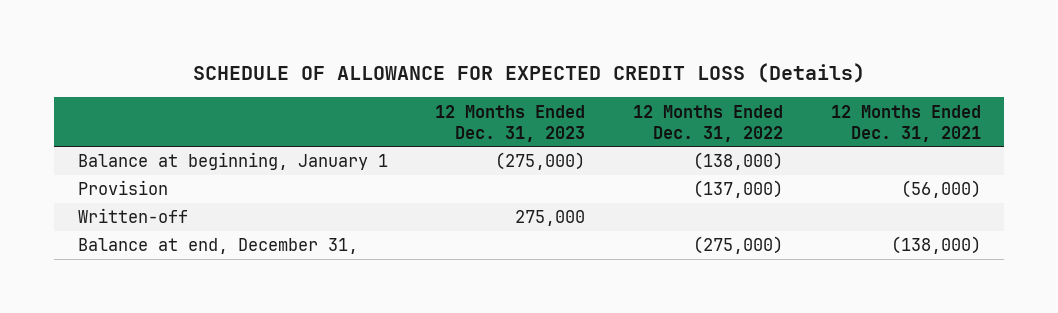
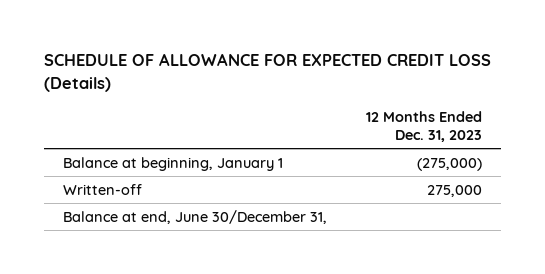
[633,104,784,142] 12 Months Ended Dec. 31, 2022 -> none
[830,104,981,142] 12 Months Ended Dec. 31, 2021 -> none
[77,180,168,196] Provision -> none
[77,238,358,255] Balance at end, December 31, -> [63,209,328,224] Balance at end, June 30/December 31,

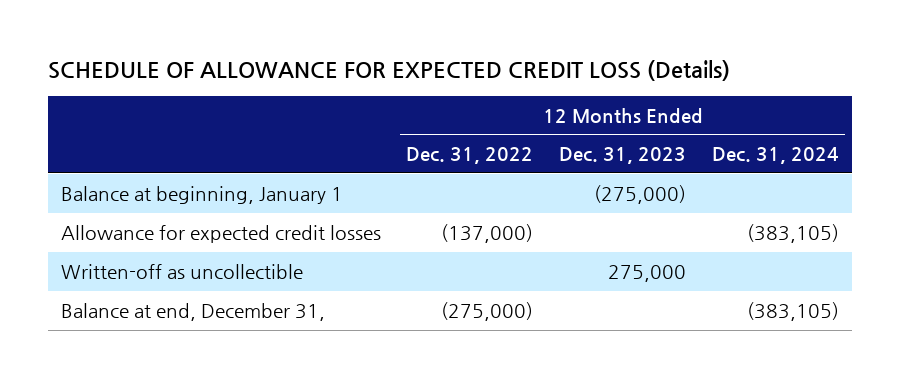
none -> [406,147,534,165] Dec. 31, 2022
none -> [711,147,839,165] Dec. 31, 2024
none -> [60,224,381,243] Allowance for expected credit losses
[63,183,143,195] Written-off -> [60,263,303,279] Written-off as uncollectible
[63,209,328,224] Balance at end, June 30/December 31, -> [60,302,325,321] Balance at end, December 31,

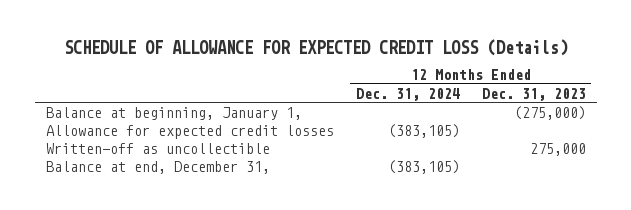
[406,147,534,165] Dec. 31, 2022 -> none
[60,185,343,204] Balance at beginning, January 1 -> [45,106,302,120] Balance at beginning, January 1,

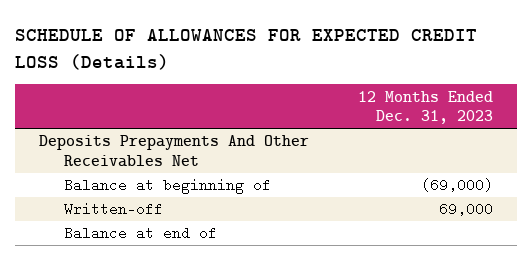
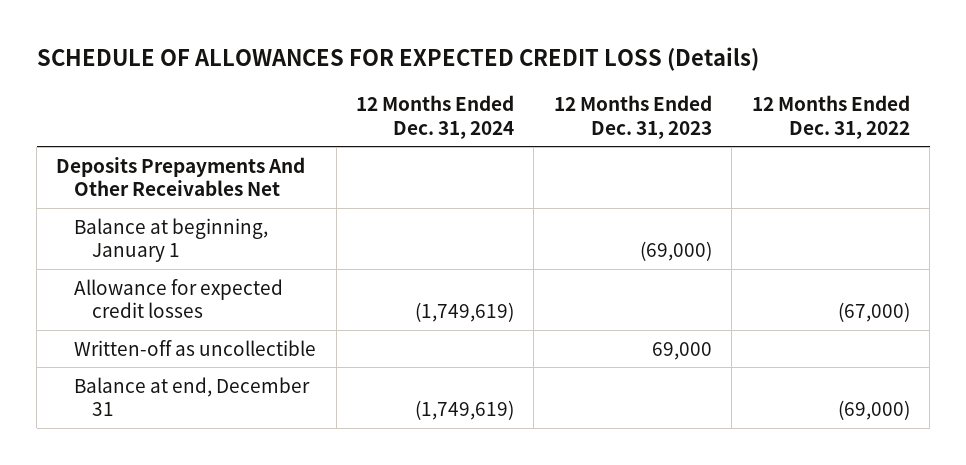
none -> [356,95,515,139] 12 Months Ended Dec. 31, 2024
none -> [751,95,910,139] 12 Months Ended Dec. 31, 2022
[63,178,271,195] Balance at beginning of -> [74,217,269,263] Balance at beginning, January 1
none -> [74,278,284,319] Allowance for expected credit losses
[63,202,163,217] Written-off -> [74,339,317,356] Written-off as uncollectible
[63,226,217,241] Balance at end of -> [74,376,311,417] Balance at end, December 31

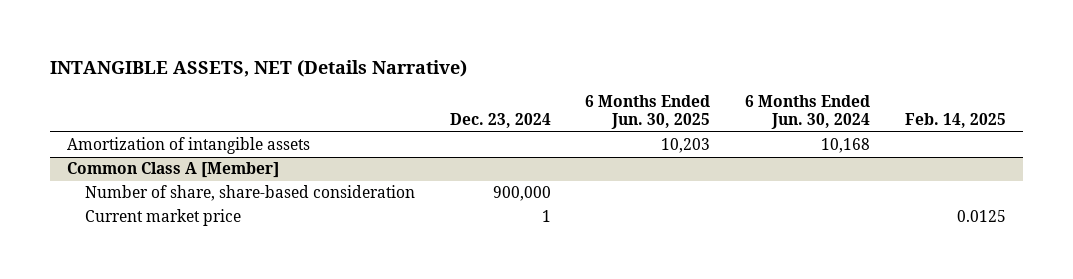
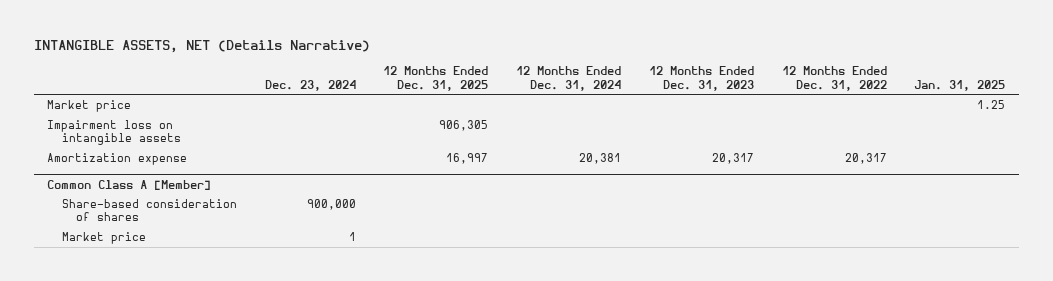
[585,95,711,130] 6 Months Ended Jun. 30, 2025 -> none
[745,95,871,130] 6 Months Ended Jun. 30, 2024 -> none
[904,113,1006,129] Feb. 14, 2025 -> none
none -> [383,66,489,91] 12 Months Ended Dec. 31, 2025
none -> [516,66,622,91] 12 Months Ended Dec. 31, 2024
none -> [648,66,754,91] 12 Months Ended Dec. 31, 2023
none -> [781,66,887,91] 12 Months Ended Dec. 31, 2022
none -> [914,79,1006,91] Jan. 31, 2025
none -> [47,100,132,113] Market price
none -> [47,120,181,146] Impairment loss on intangible assets
[67,137,311,155] Amortization of intangible assets -> [47,153,188,166] Amortization expense
[84,185,415,202] Number of share, share-based consideration -> [61,199,237,222] Share-based consideration of shares
[84,209,241,227] Current market price -> [61,232,146,245] Market price

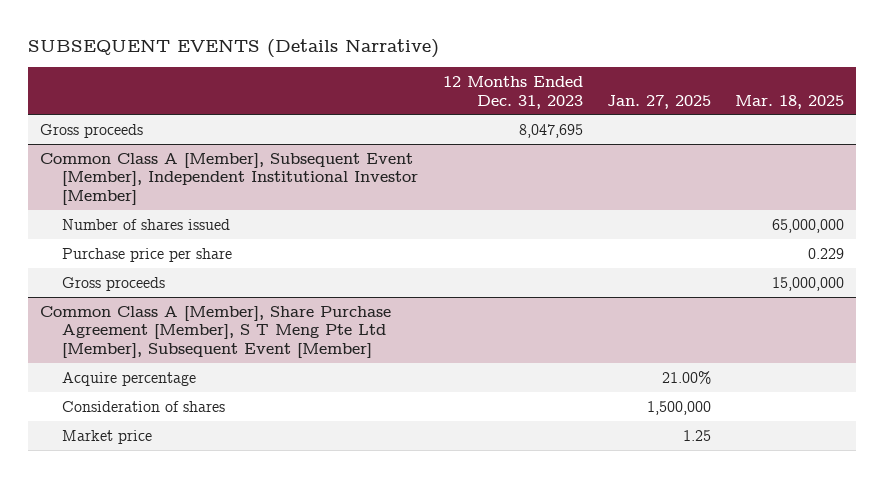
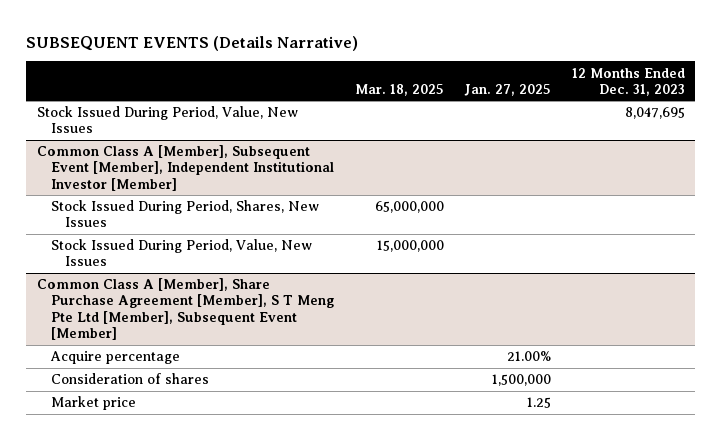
[39,123,143,138] Gross proceeds -> [36,106,298,134] Stock Issued During Period, Value, New Issues
[62,247,233,262] Purchase price per share -> none
[62,218,231,230] Number of shares issued -> [50,200,319,228] Stock Issued During Period, Shares, New Issues
[62,276,166,291] Gross proceeds -> [50,239,312,267] Stock Issued During Period, Value, New Issues

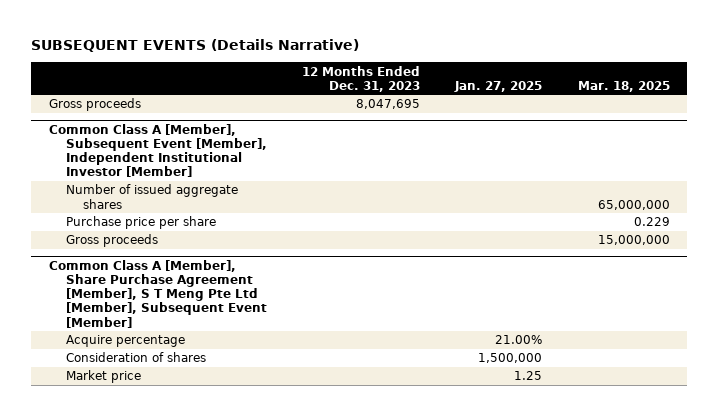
[36,106,298,134] Stock Issued During Period, Value, New Issues -> [48,98,141,112] Gross proceeds
[50,200,319,228] Stock Issued During Period, Shares, New Issues -> [66,184,239,209] Number of issued aggregate shares
none -> [66,216,217,230] Purchase price per share
[50,239,312,267] Stock Issued During Period, Value, New Issues -> [66,234,159,248] Gross proceeds

